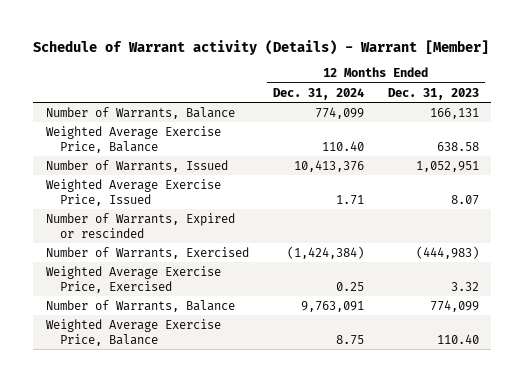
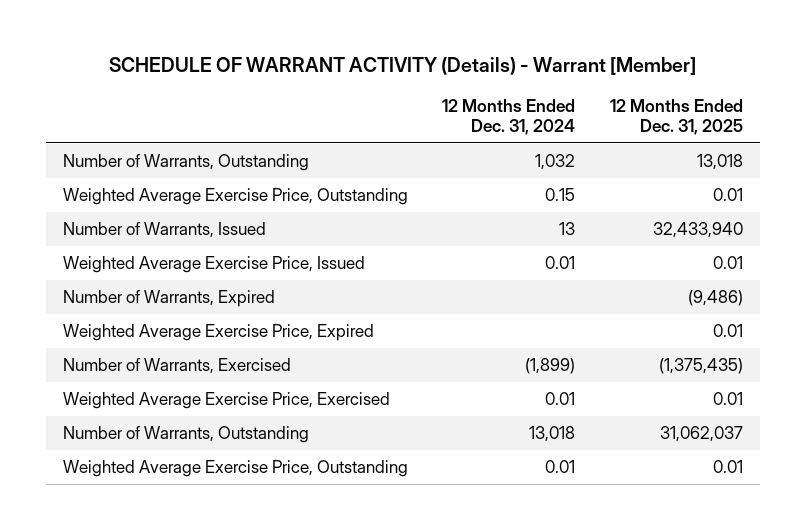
[33,39,490,55] Schedule of Warrant activity (Details) - Warrant [Member] -> [108,56,696,75] SCHEDULE OF WARRANT ACTIVITY (Details) - Warrant [Member]
[388,87,480,100] Dec. 31, 2023 -> none
none -> [609,98,743,135] 12 Months Ended Dec. 31, 2025
[45,106,235,119] Number of Warrants, Balance -> [62,154,309,172] Number of Warrants, Outstanding
[314,106,364,119] 774,099 -> [535,154,576,171] 1,032
[45,125,221,153] Weighted Average Exercise Price, Balance -> [62,188,408,206] Weighted Average Exercise Price, Outstanding
[321,140,364,151] 110.40 -> [545,188,576,202] 0.15
[293,159,364,172] 10,413,376 -> [559,222,576,236] 13
[335,194,364,205] 1.71 -> [545,256,576,270] 0.01
[45,212,235,238] Number of Warrants, Expired or rescinded -> [62,290,275,308] Number of Warrants, Expired
none -> [62,324,374,342] Weighted Average Exercise Price, Expired
[286,245,364,259] (1,424,384) -> [525,358,576,375] (1,899)
[335,281,364,291] 0.25 -> [545,392,576,406] 0.01
[45,299,235,312] Number of Warrants, Balance -> [62,426,309,444] Number of Warrants, Outstanding
[300,300,364,312] 9,763,091 -> [529,426,576,443] 13,018
[45,318,221,346] Weighted Average Exercise Price, Balance -> [62,460,408,478] Weighted Average Exercise Price, Outstanding
[335,334,364,345] 8.75 -> [545,460,576,474] 0.01

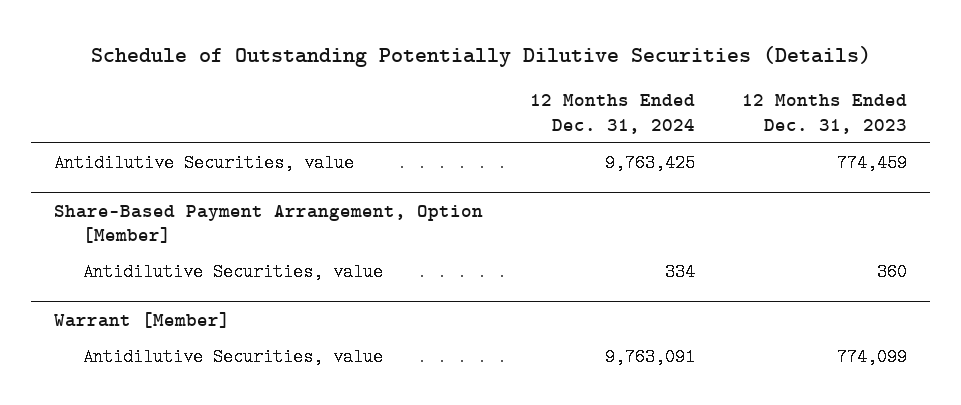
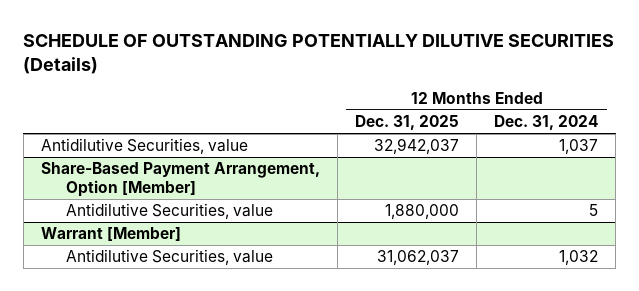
[90,45,871,67] Schedule of Outstanding Potentially Dilutive Securities (Details) -> [23,34,615,75] SCHEDULE OF OUTSTANDING POTENTIALLY DILUTIVE SECURITIES (Details)
[741,93,907,134] 12 Months Ended Dec. 31, 2023 -> none
none -> [355,115,460,131] Dec. 31, 2025
[605,154,696,173] 9,763,425 -> [559,139,599,155] 1,037
[665,263,696,282] 334 -> [589,204,599,217] 5
[605,348,696,367] 9,763,091 -> [559,250,599,266] 1,032

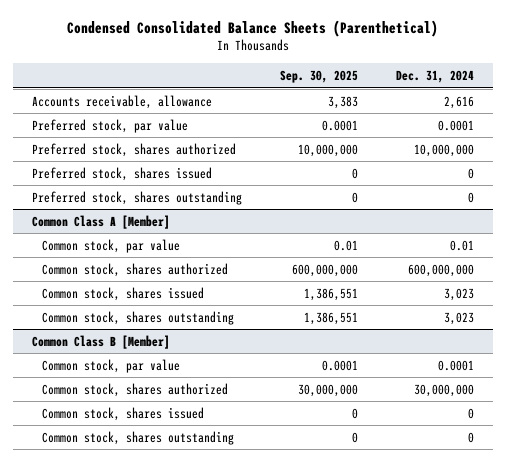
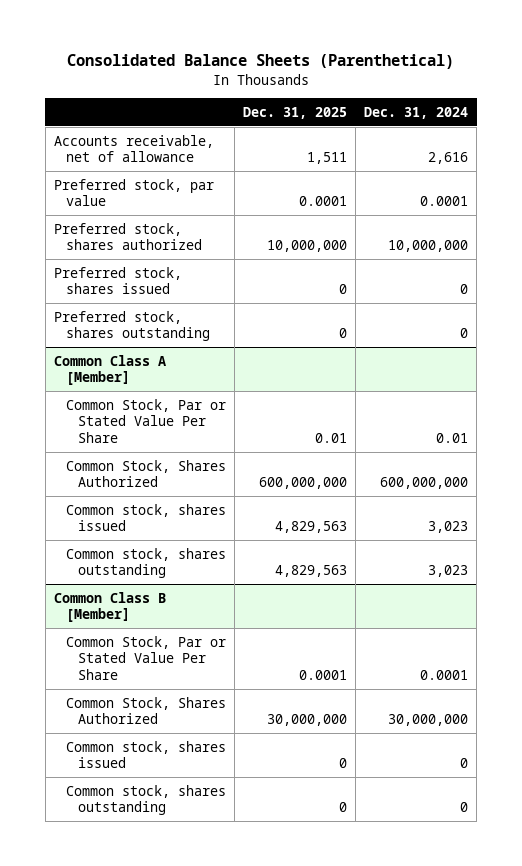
[66,19,438,37] Condensed Consolidated Balance Sheets (Parenthetical) -> [66,54,454,70] Consolidated Balance Sheets (Parenthetical)
[279,70,358,84] Sep. 30, 2025 -> none
none -> [243,106,348,119] Dec. 31, 2025
[31,94,212,109] Accounts receivable, allowance -> [53,134,214,163] Accounts receivable, net of allowance
[42,238,181,253] Common stock, par value -> [65,398,226,444] Common Stock, Par or Stated Value Per Share
[42,262,229,277] Common stock, shares authorized -> [65,459,226,488] Common Stock, Shares Authorized
[42,358,181,373] Common stock, par value -> [65,635,226,681] Common Stock, Par or Stated Value Per Share
[42,382,229,397] Common stock, shares authorized -> [65,696,226,725] Common Stock, Shares Authorized

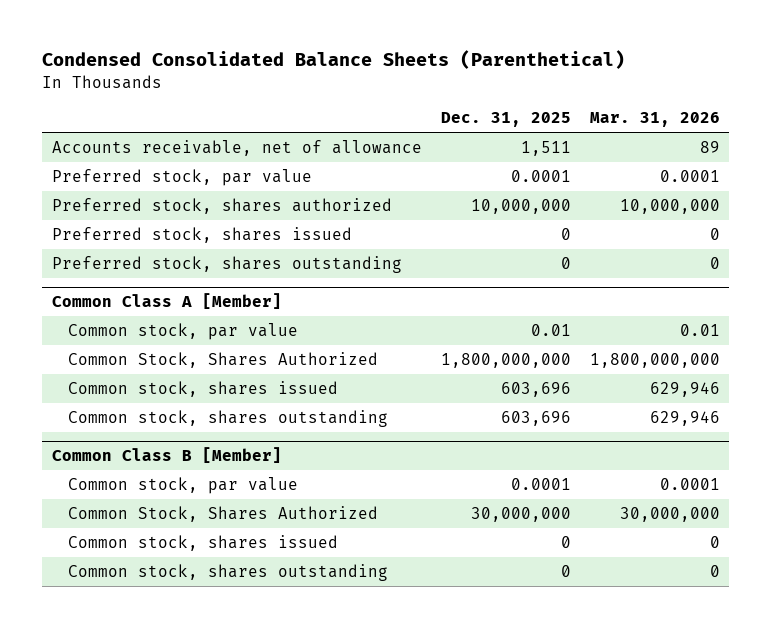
[66,54,454,70] Consolidated Balance Sheets (Parenthetical) -> [42,50,626,70] Condensed Consolidated Balance Sheets (Parenthetical)
[364,106,469,119] Dec. 31, 2024 -> none
none -> [589,112,720,128] Mar. 31, 2026
[65,398,226,444] Common Stock, Par or Stated Value Per Share -> [68,322,299,340] Common stock, par value
[259,477,348,490] 600,000,000 -> [440,352,571,368] 1,800,000,000
[275,521,348,534] 4,829,563 -> [500,381,571,397] 603,696
[275,565,348,578] 4,829,563 -> [500,410,571,426] 603,696
[65,635,226,681] Common Stock, Par or Stated Value Per Share -> [68,476,299,494] Common stock, par value

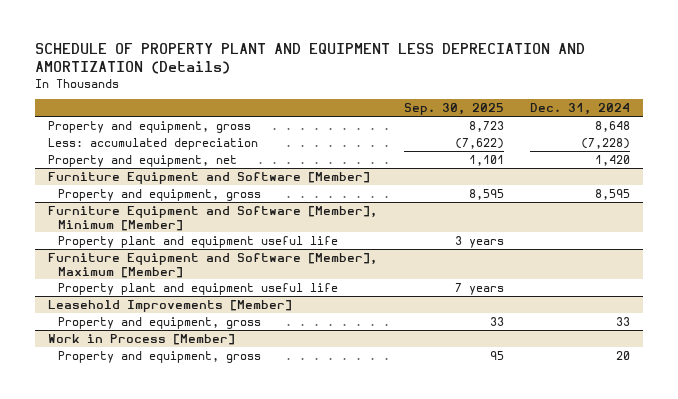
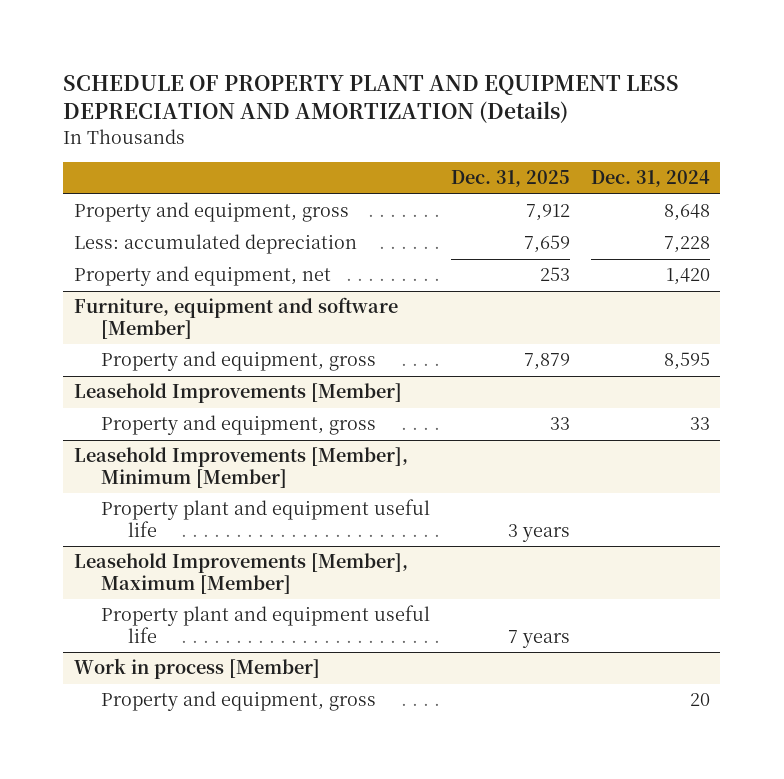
[403,103,504,116] Sep. 30, 2025 -> none
none -> [450,170,570,188] Dec. 31, 2025
[580,137,630,149] (7,228) -> [663,236,710,254] 7,228
[48,171,371,184] Furniture Equipment and Software [Member] -> [73,297,398,340] Furniture, equipment and software [Member]
[48,205,378,231] Furniture Equipment and Software [Member], Minimum [Member] -> none
[57,235,338,248] Property plant and equipment useful life -> none
[48,252,378,278] Furniture Equipment and Software [Member], Maximum [Member] -> none
[57,282,338,295] Property plant and equipment useful life -> none
none -> [73,447,408,489] Leasehold Improvements [Member], Minimum [Member]
none -> [100,499,430,538] Property plant and equipment useful life
none -> [73,553,408,595] Leasehold Improvements [Member], Maximum [Member]
none -> [100,605,430,644] Property plant and equipment useful life
[48,333,236,345] Work in Process [Member] -> [73,658,320,680] Work in process [Member]

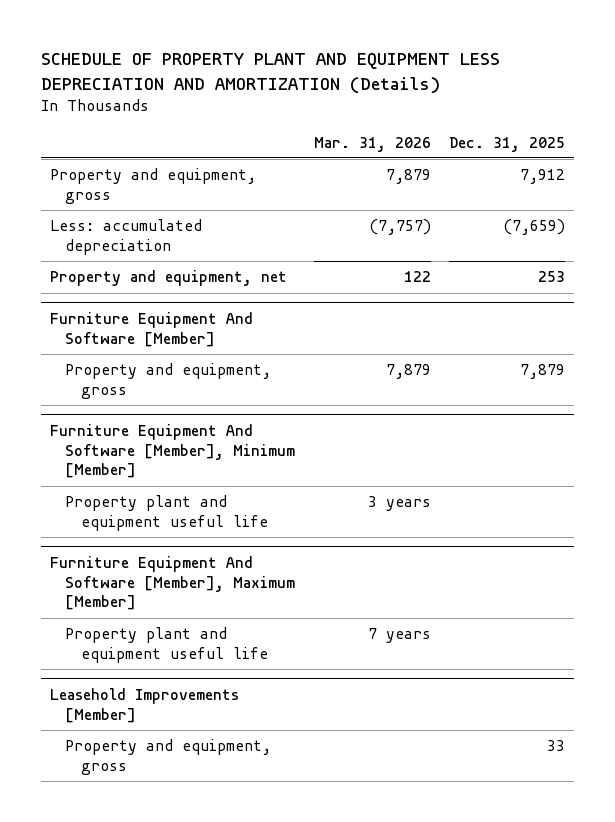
[590,170,710,188] Dec. 31, 2024 -> none
none -> [313,136,431,152] Mar. 31, 2026
[523,235,570,254] 7,659 -> [503,219,566,236] (7,659)
[73,297,398,340] Furniture, equipment and software [Member] -> [50,312,254,347] Furniture Equipment And Software [Member]
none -> [50,424,296,479] Furniture Equipment And Software [Member], Minimum [Member]
none -> [65,495,268,531] Property plant and equipment useful life
none -> [50,556,296,611] Furniture Equipment And Software [Member], Maximum [Member]
none -> [65,627,268,663] Property plant and equipment useful life
[73,447,408,489] Leasehold Improvements [Member], Minimum [Member] -> none
[100,499,430,538] Property plant and equipment useful life -> none
[73,553,408,595] Leasehold Improvements [Member], Maximum [Member] -> none
[100,605,430,644] Property plant and equipment useful life -> none
[73,658,320,680] Work in process [Member] -> none
[100,691,376,712] Property and equipment, gross -> none

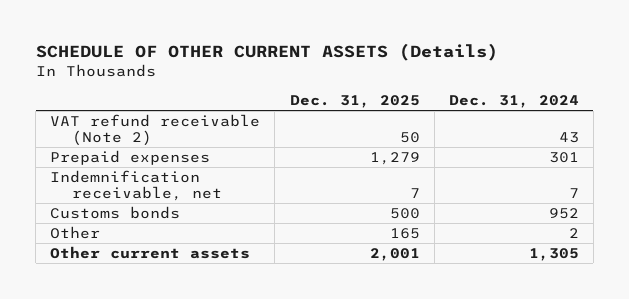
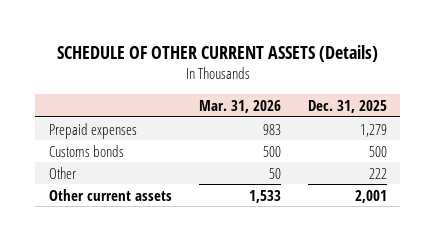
[448,94,579,108] Dec. 31, 2024 -> none
none -> [198,99,281,113] Mar. 31, 2026
[50,114,261,147] VAT refund receivable (Note 2) -> none
[50,170,223,202] Indemnification receivable, net -> none
[389,228,420,240] 165 -> [368,167,387,179] 222

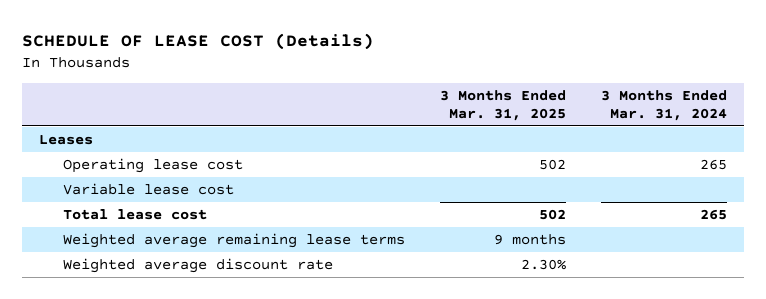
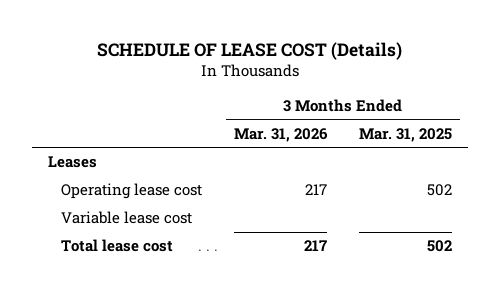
[600,89,727,122] 3 Months Ended Mar. 31, 2024 -> none
none -> [234,127,329,142] Mar. 31, 2026
[63,232,406,248] Weighted average remaining lease terms -> none
[63,257,334,273] Weighted average discount rate -> none

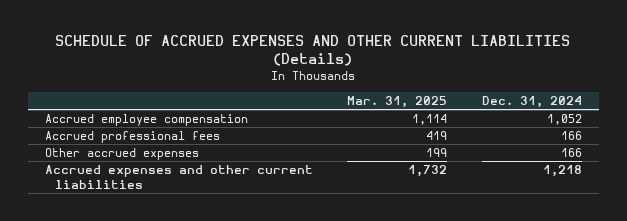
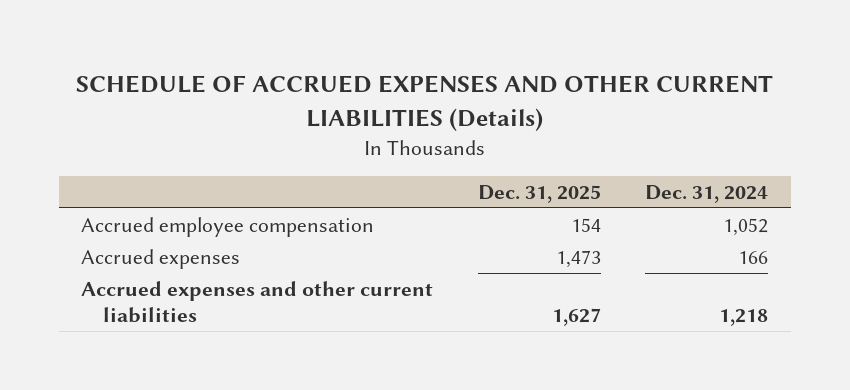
[347,95,448,108] Mar. 31, 2025 -> none
none -> [477,184,601,203] Dec. 31, 2025
[45,131,221,144] Accrued professional fees -> none
[45,148,200,161] Other accrued expenses -> [81,248,241,269] Accrued expenses

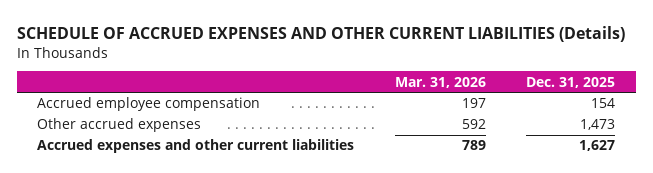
[645,184,769,203] Dec. 31, 2024 -> none
none -> [394,76,486,88] Mar. 31, 2026
[81,248,241,269] Accrued expenses -> [37,118,202,133] Other accrued expenses

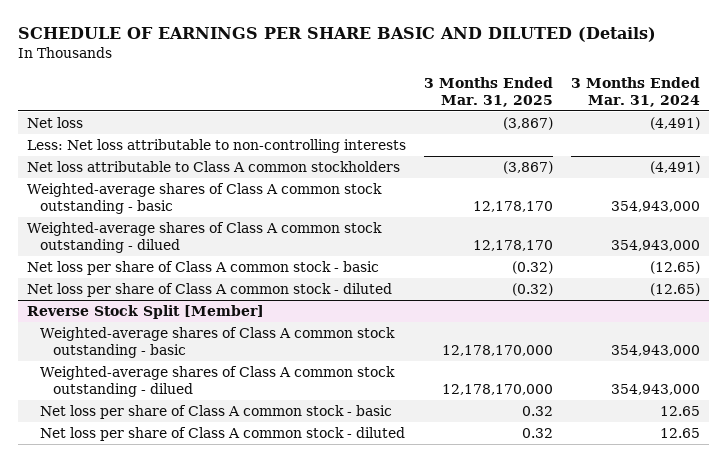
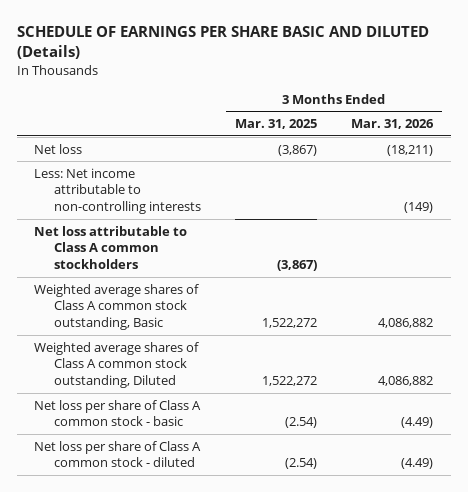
[571,77,701,107] 3 Months Ended Mar. 31, 2024 -> none
none -> [351,119,435,130] Mar. 31, 2026
[26,139,406,154] Less: Net loss attributable to non-controlling interests -> [34,167,201,215] Less: Net income attributable to non-controlling interests
[26,305,264,320] Reverse Stock Split [Member] -> none
[39,327,395,358] Weighted-average shares of Class A common stock outstanding - basic -> none
[39,366,395,397] Weighted-average shares of Class A common stock outstanding - dilued -> none
[39,405,392,420] Net loss per share of Class A common stock - basic -> none
[39,427,405,442] Net loss per share of Class A common stock - diluted -> none
[26,183,382,214] Weighted-average shares of Class A common stock outstanding - basic -> [34,283,200,331] Weighted average shares of Class A common stock outstanding, Basic
[472,200,553,212] 12,178,170 -> [262,318,318,329] 1,522,272
[26,222,382,253] Weighted-average shares of Class A common stock outstanding - dilued -> [34,341,200,389] Weighted average shares of Class A common stock outstanding, Diluted
[472,239,553,251] 12,178,170 -> [262,376,318,387] 1,522,272
[511,261,553,275] (0.32) -> [285,417,318,429] (2.54)
[511,283,553,297] (0.32) -> [285,458,318,470] (2.54)

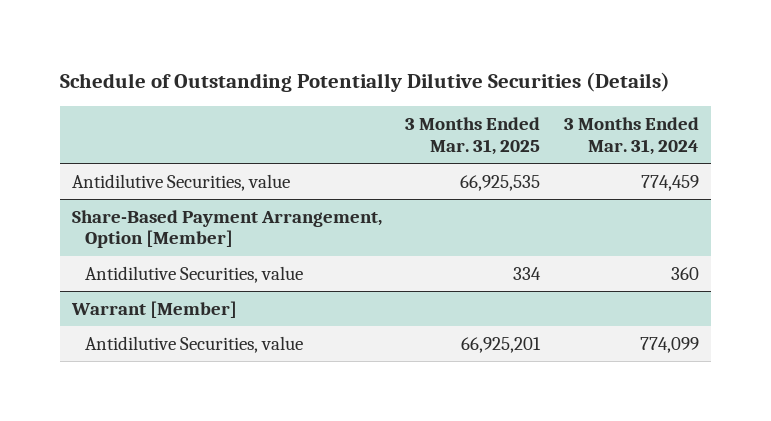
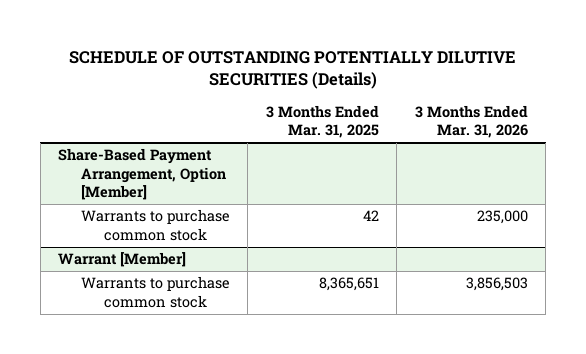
[59,72,670,93] Schedule of Outstanding Potentially Dilutive Securities (Details) -> [68,50,516,89] SCHEDULE OF OUTSTANDING POTENTIALLY DILUTIVE SECURITIES (Details)
[563,117,699,155] 3 Months Ended Mar. 31, 2024 -> none
none -> [414,104,528,139] 3 Months Ended Mar. 31, 2026
[71,173,290,191] Antidilutive Securities, value -> none
[85,265,304,283] Antidilutive Securities, value -> none
none -> [81,209,231,241] Warrants to purchase common stock
[85,335,304,353] Antidilutive Securities, value -> none
none -> [81,276,231,308] Warrants to purchase common stock

